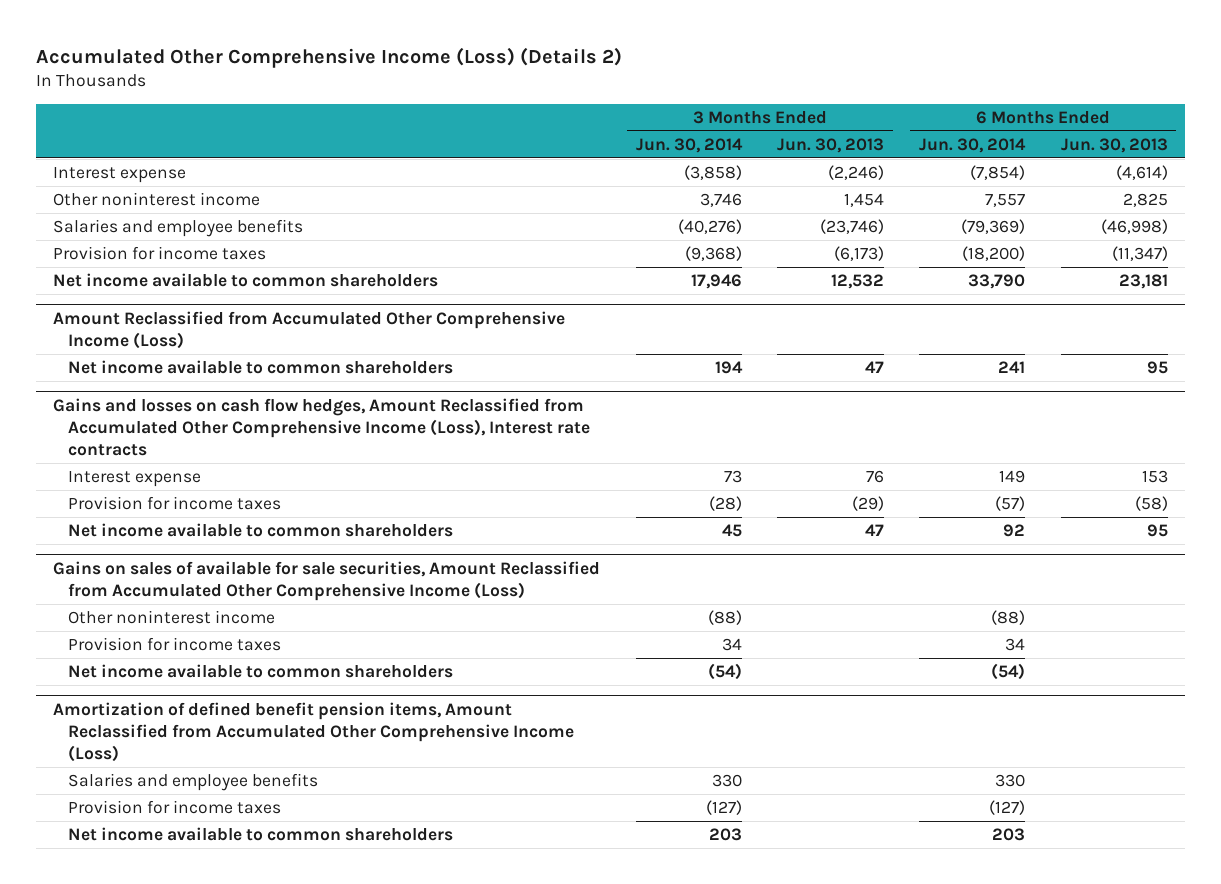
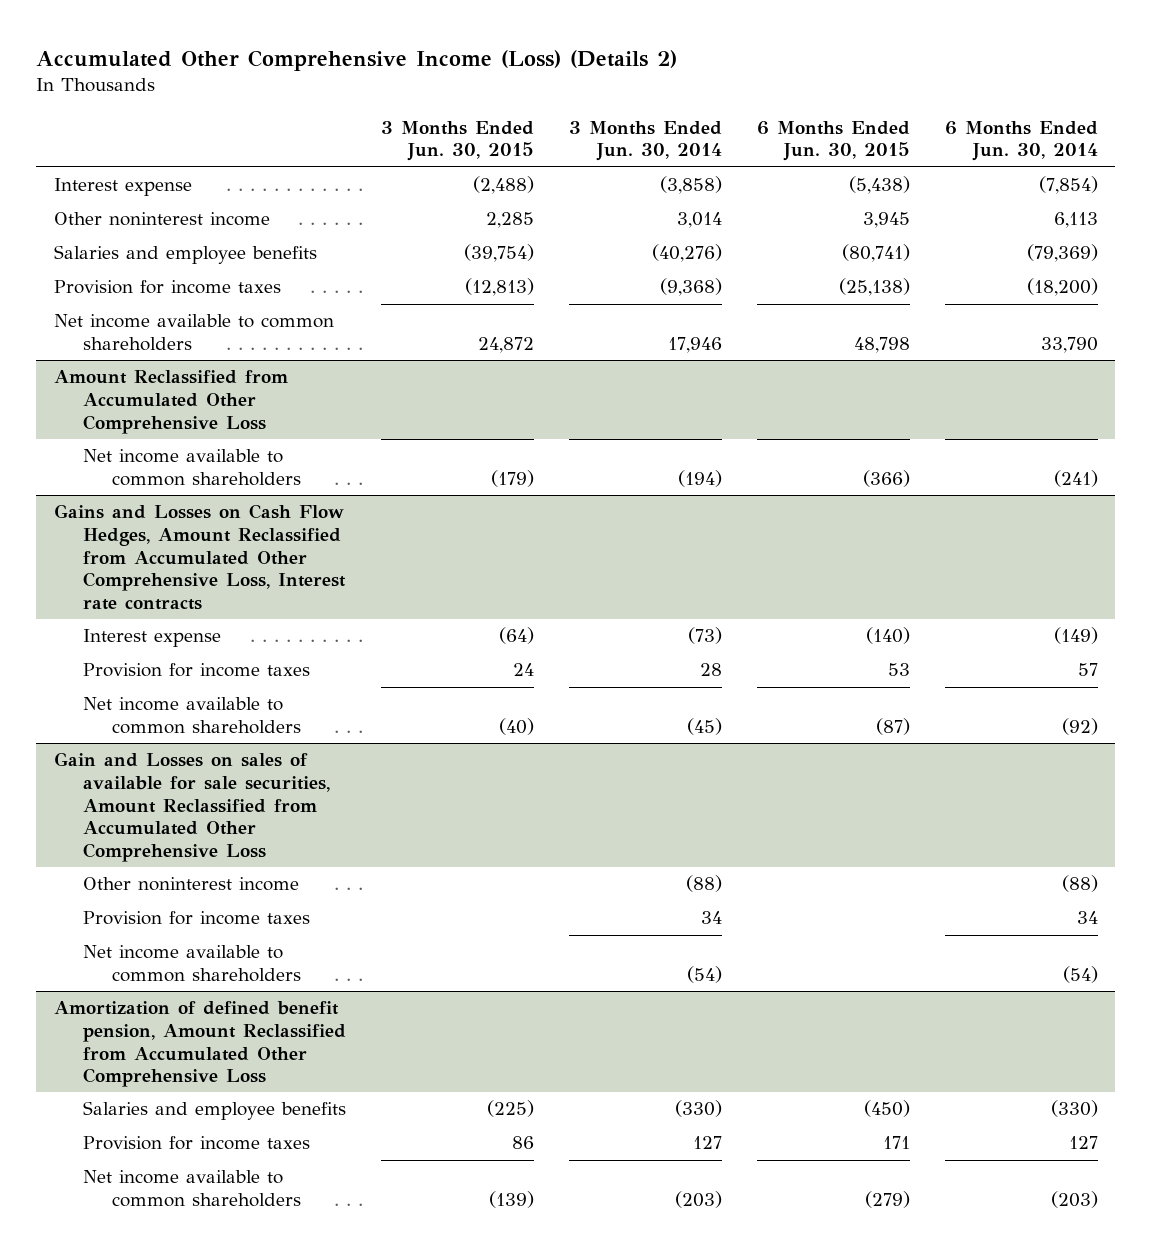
[776,137,884,153] Jun. 30, 2013 -> none
[1060,137,1168,153] Jun. 30, 2013 -> none
none -> [380,120,534,162] 3 Months Ended Jun. 30, 2015
none -> [756,120,910,162] 6 Months Ended Jun. 30, 2015
[699,193,742,208] 3,746 -> [676,212,722,229] 3,014
[985,194,1026,208] 7,557 -> [1053,212,1098,229] 6,113
[53,311,566,349] Amount Reclassified from Accumulated Other Comprehensive Income (Loss) -> [53,370,288,434] Amount Reclassified from Accumulated Other Comprehensive Loss
[714,361,743,375] 194 -> [677,469,722,487] (194)
[998,361,1026,374] 241 -> [1053,469,1098,487] (241)
[53,398,590,456] Gains and losses on cash flow hedges, Amount Reclassified from Accumulated Other Comprehensive Income (Loss), Interest rate contracts -> [53,504,346,610] Gains and Losses on Cash Flow Hedges, Amount Reclassified from Accumulated Other Comprehensive Loss, Interest rate contracts
[723,470,742,484] 73 -> [687,627,722,645] (73)
[999,470,1026,484] 149 -> [1053,627,1098,645] (149)
[708,496,742,512] (28) -> [699,663,722,677] 28
[995,496,1026,512] (57) -> [1077,663,1098,677] 57
[721,524,742,538] 45 -> [686,717,722,735] (45)
[1003,524,1026,538] 92 -> [1061,717,1098,735] (92)
[53,561,601,601] Gains on sales of available for sale securities, Amount Reclassified from Accumulated Other Comprehensive Income (Loss) -> [53,752,330,862] Gain and Losses on sales of available for sale securities, Amount Reclassified from Accumulated Other Comprehensive Loss
[53,702,574,762] Amortization of defined benefit pension items, Amount Reclassified from Accumulated Other Comprehensive Income (Loss) -> [53,1001,346,1088] Amortization of defined benefit pension, Amount Reclassified from Accumulated Other Comprehensive Loss
[711,774,742,788] 330 -> [674,1100,722,1118] (330)
[995,774,1026,788] 330 -> [1050,1100,1098,1118] (330)
[705,800,742,816] (127) -> [692,1136,722,1150] 127
[989,800,1026,816] (127) -> [1068,1136,1098,1150] 127
[708,828,742,842] 203 -> [674,1190,722,1208] (203)
[992,828,1026,842] 203 -> [1050,1190,1098,1208] (203)

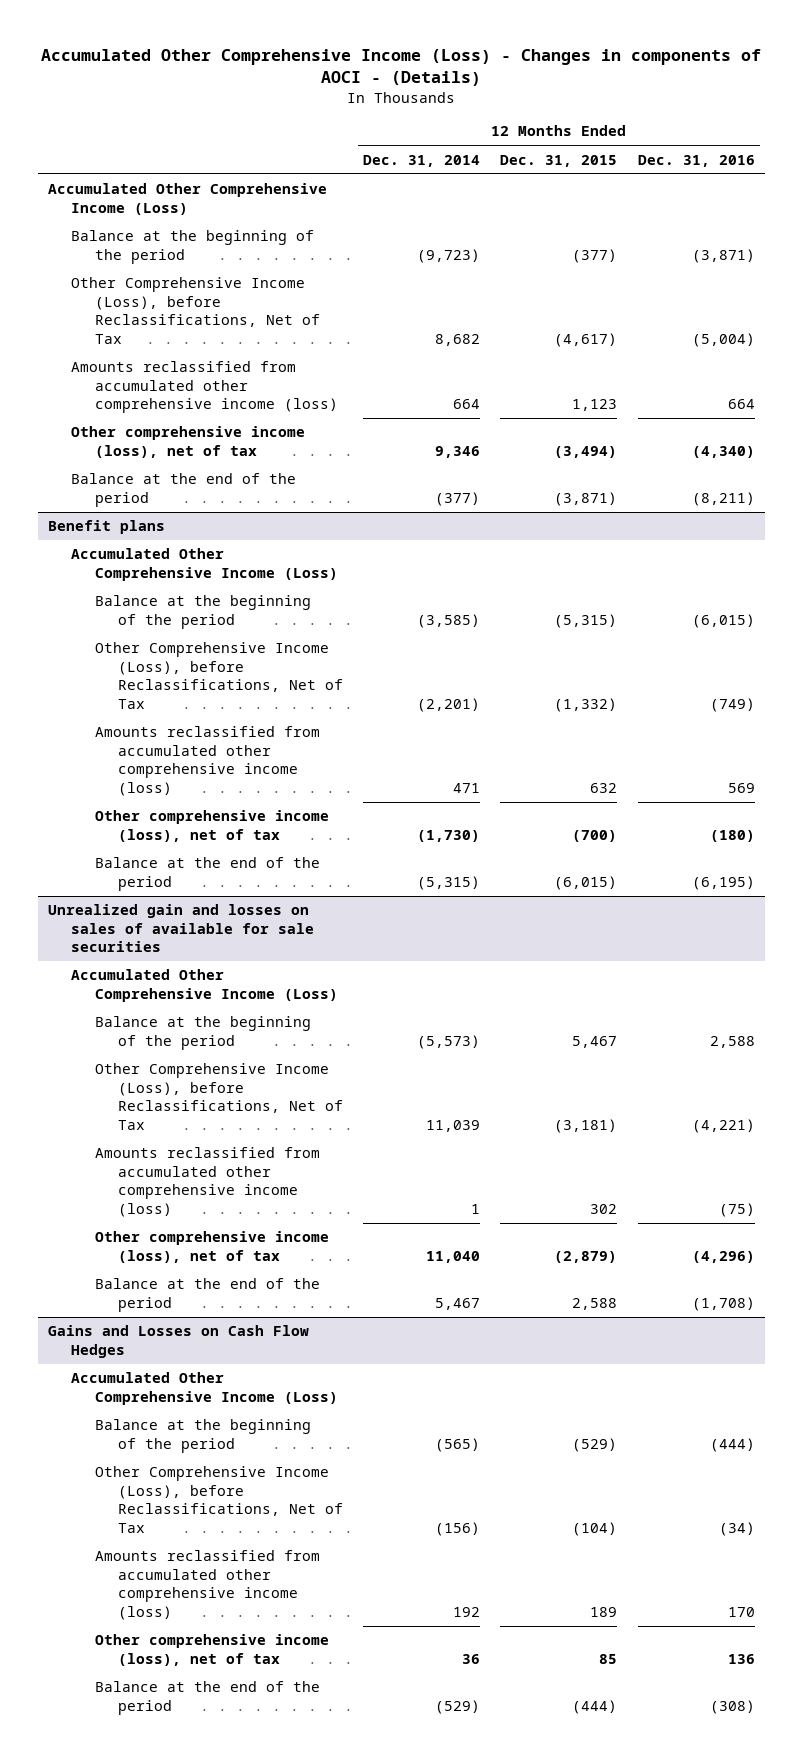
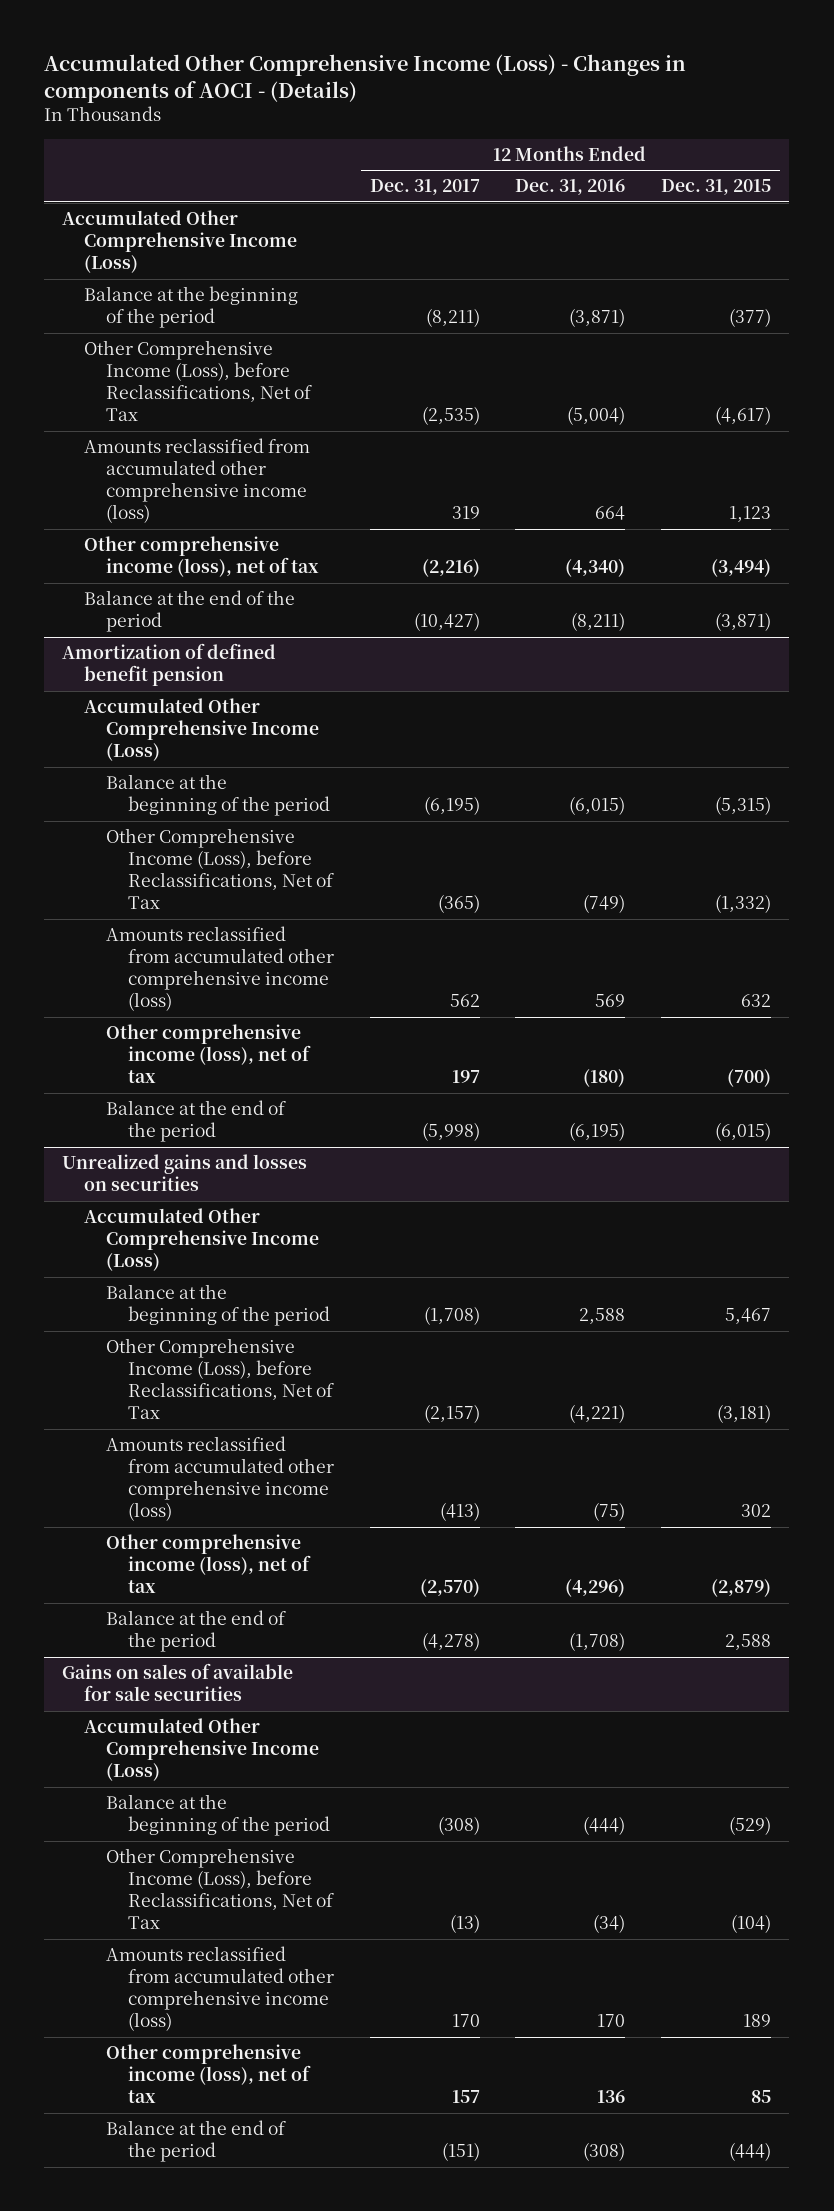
[362,154,480,167] Dec. 31, 2014 -> none
none -> [369,179,480,196] Dec. 31, 2017
[48,520,166,535] Benefit plans -> [62,643,277,687] Amortization of defined benefit pension
[48,904,315,953] Unrealized gain and losses on sales of available for sale securities -> [62,1154,308,1192] Unrealized gains and losses on securities
[48,1325,310,1358] Gains and Losses on Cash Flow Hedges -> [62,1663,294,1702] Gains on sales of available for sale securities

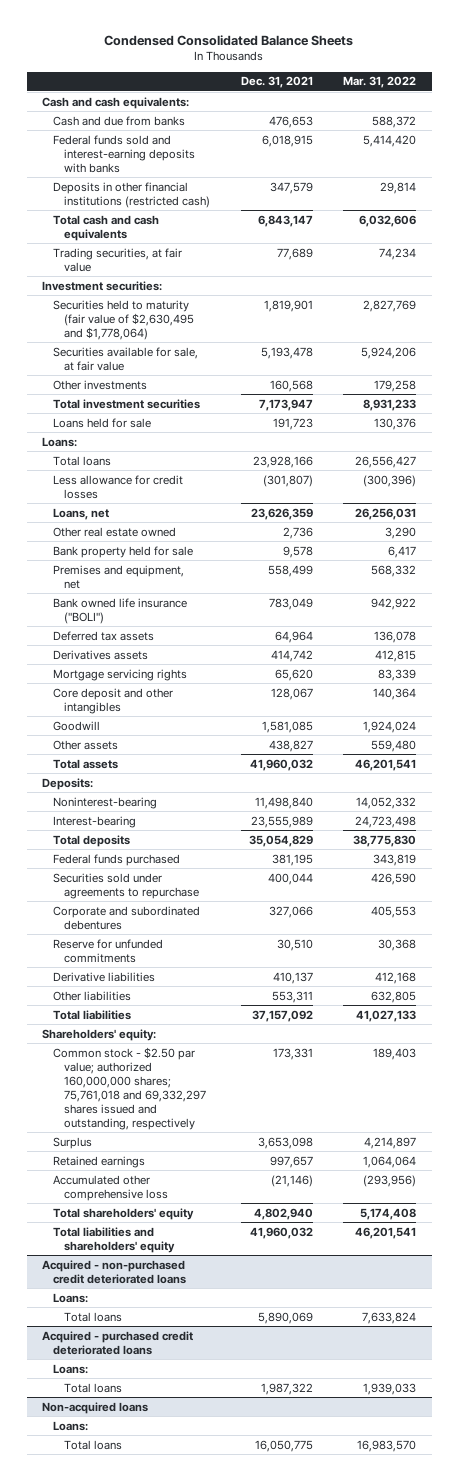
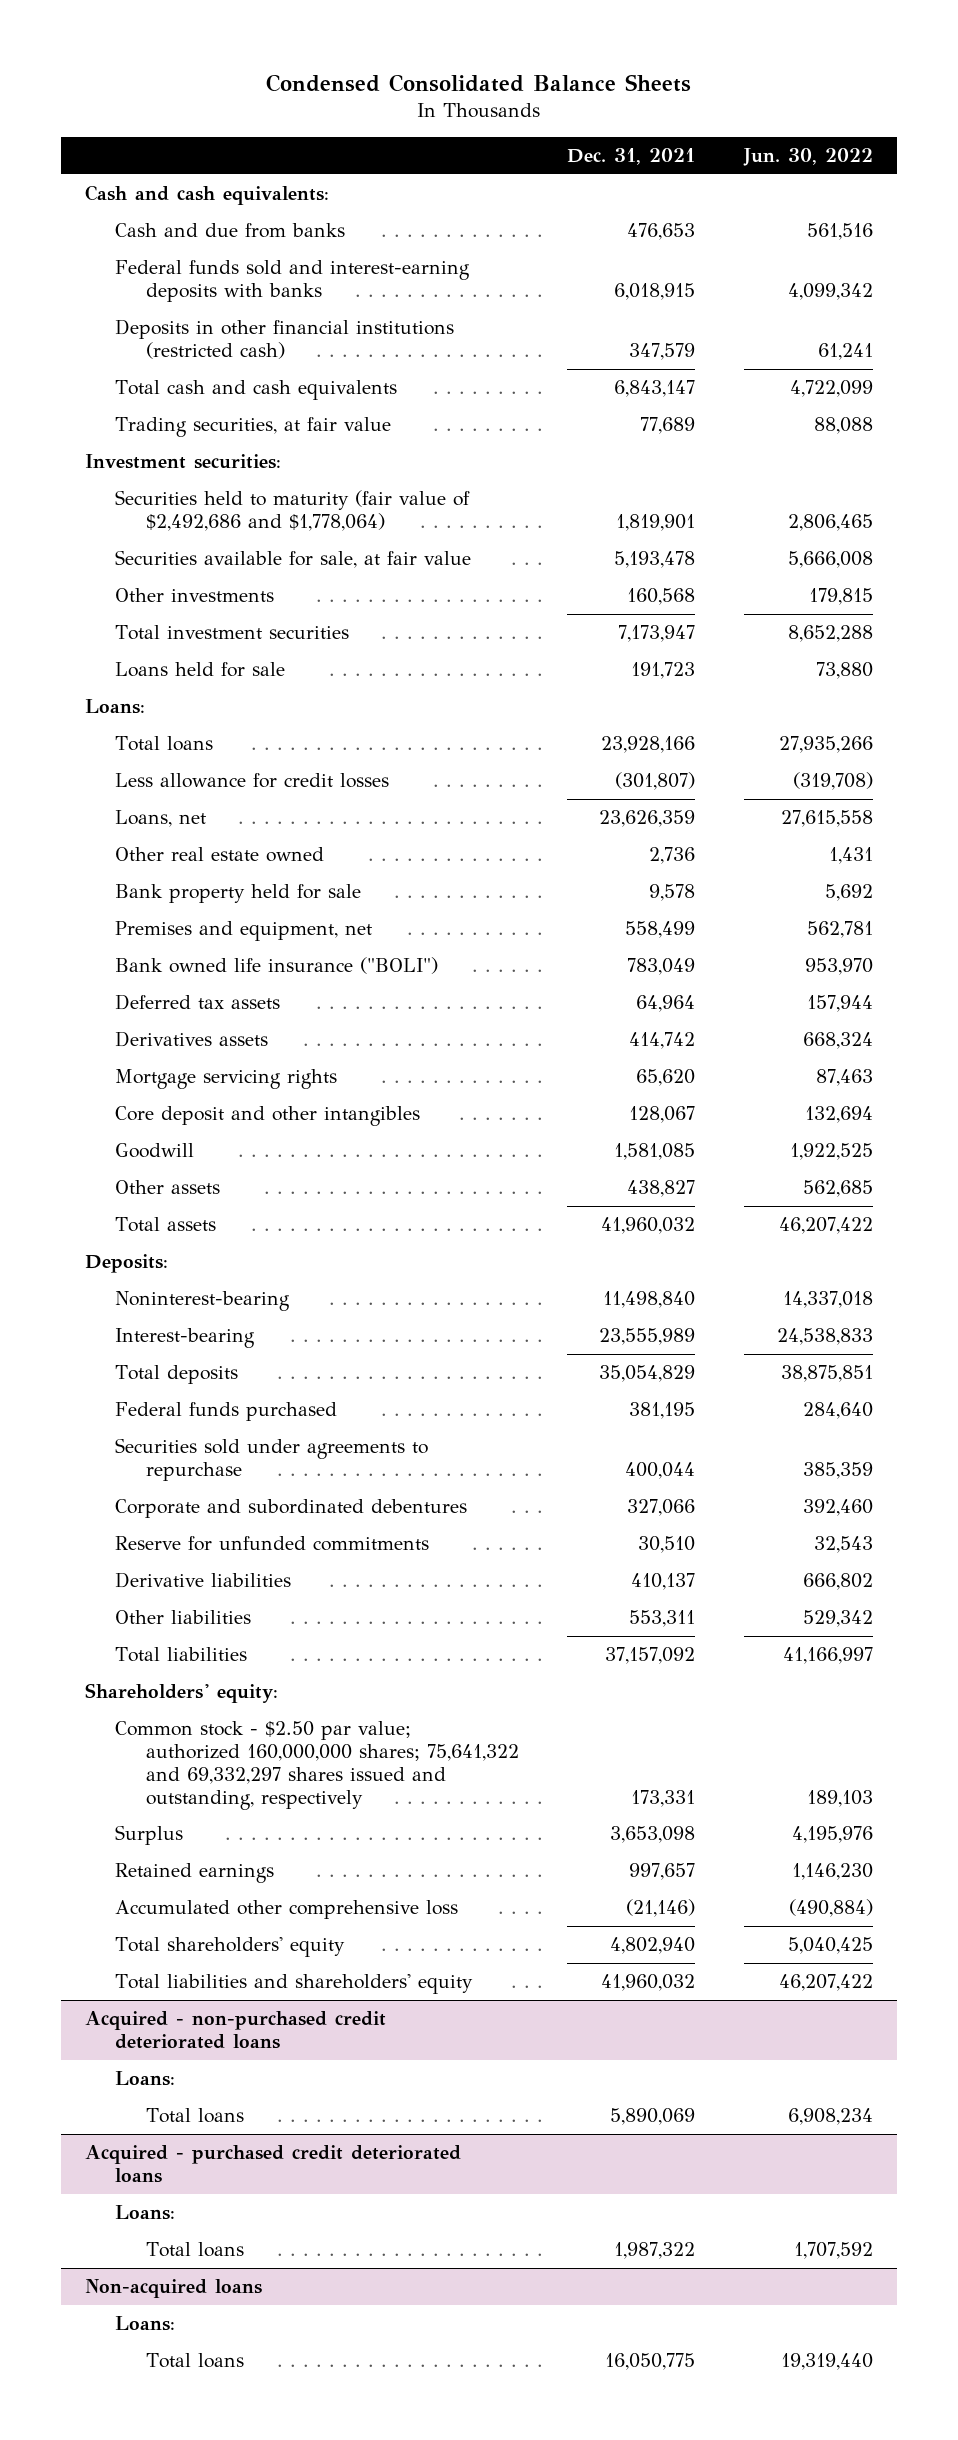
[343,76,417,89] Mar. 31, 2022 -> none
none -> [742,147,873,166] Jun. 30, 2022
[53,299,194,340] Securities held to maturity (fair value of $2,630,495 and $1,778,064) -> [115,490,471,531] Securities held to maturity (fair value of $2,492,686 and $1,778,064)
[53,1046,206,1130] Common stock - $2.50 par value; authorized 160,000,000 shares; 75,761,018 and 69,332,297 shares issued and outstanding, respectively -> [115,1721,520,1810] Common stock - $2.50 par value; authorized 160,000,000 shares; 75,641,322 and 69,332,297 shares issued and outstanding, respectively

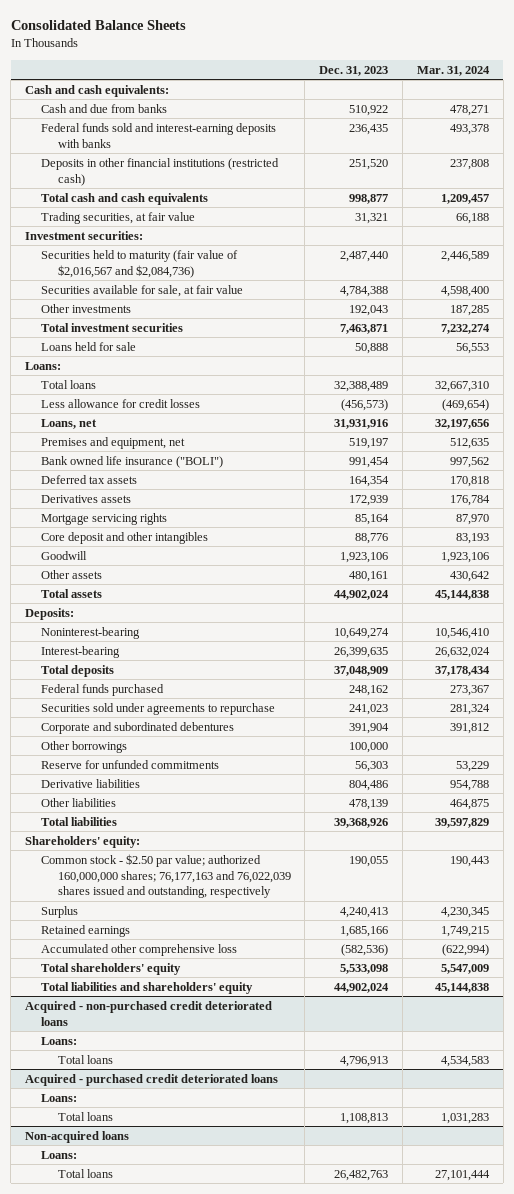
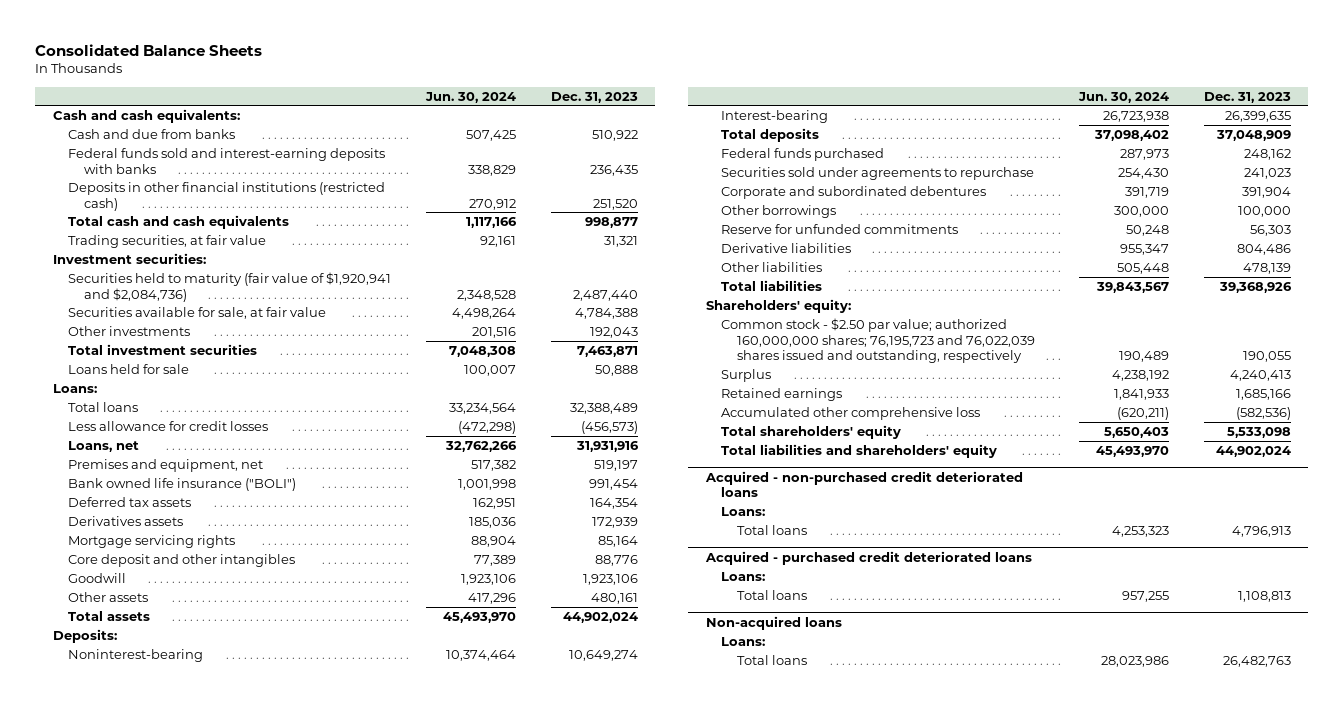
[416,65,490,76] Mar. 31, 2024 -> none
none -> [425,91,517,103] Jun. 30, 2024
[41,249,239,278] Securities held to maturity (fair value of $2,016,567 and $2,084,736) -> [68,272,392,302] Securities held to maturity (fair value of $1,920,941 and $2,084,736)
[41,853,291,899] Common stock - $2.50 par value; authorized 160,000,000 shares; 76,177,163 and 76,022,039 shares issued and outstanding, respectively -> [721,318,1035,364] Common stock - $2.50 par value; authorized 160,000,000 shares; 76,195,723 and 76,022,039 shares issued and outstanding, respectively

